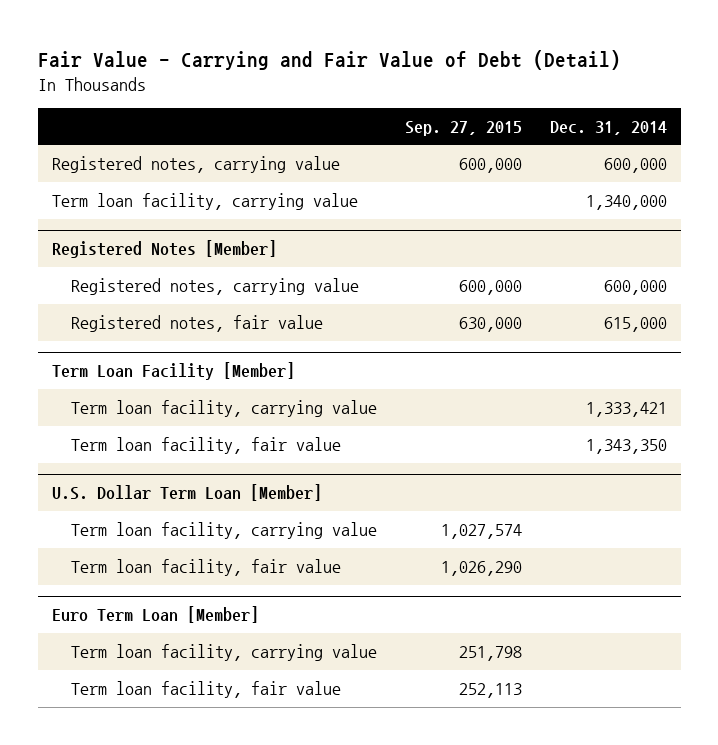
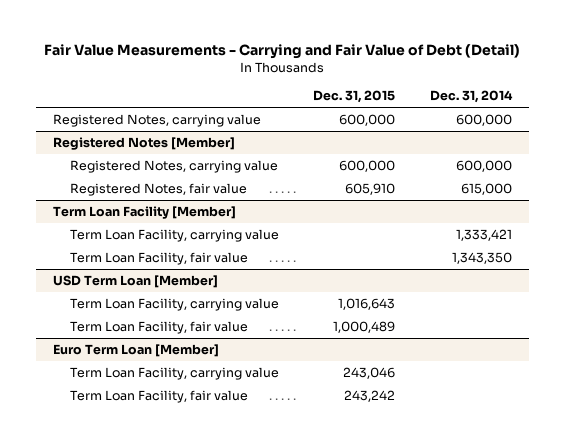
[37,49,621,70] Fair Value - Carrying and Fair Value of Debt (Detail) -> [44,44,521,60] Fair Value Measurements - Carrying and Fair Value of Debt (Detail)
[404,120,522,136] Sep. 27, 2015 -> none
none -> [313,90,396,104] Dec. 31, 2015
[51,193,358,211] Term loan facility, carrying value -> none
[51,156,340,174] Registered notes, carrying value -> [53,114,262,128] Registered Notes, carrying value
[70,278,359,296] Registered notes, carrying value -> [70,160,279,174] Registered Notes, carrying value
[70,315,323,333] Registered notes, fair value -> [70,183,248,197] Registered Notes, fair value
[51,484,322,502] U.S. Dollar Term Loan [Member] -> none
[70,522,377,540] Term loan facility, carrying value -> none
[70,559,341,577] Term loan facility, fair value -> none
[70,400,377,418] Term loan facility, carrying value -> [70,229,280,243] Term Loan Facility, carrying value
[70,437,341,455] Term loan facility, fair value -> [70,252,249,266] Term Loan Facility, fair value
none -> [53,275,219,289] USD Term Loan [Member]
none -> [70,298,280,312] Term Loan Facility, carrying value
none -> [70,321,249,335] Term Loan Facility, fair value
[70,644,377,662] Term loan facility, carrying value -> [70,367,280,381] Term Loan Facility, carrying value
[70,681,341,699] Term loan facility, fair value -> [70,390,249,404] Term Loan Facility, fair value

